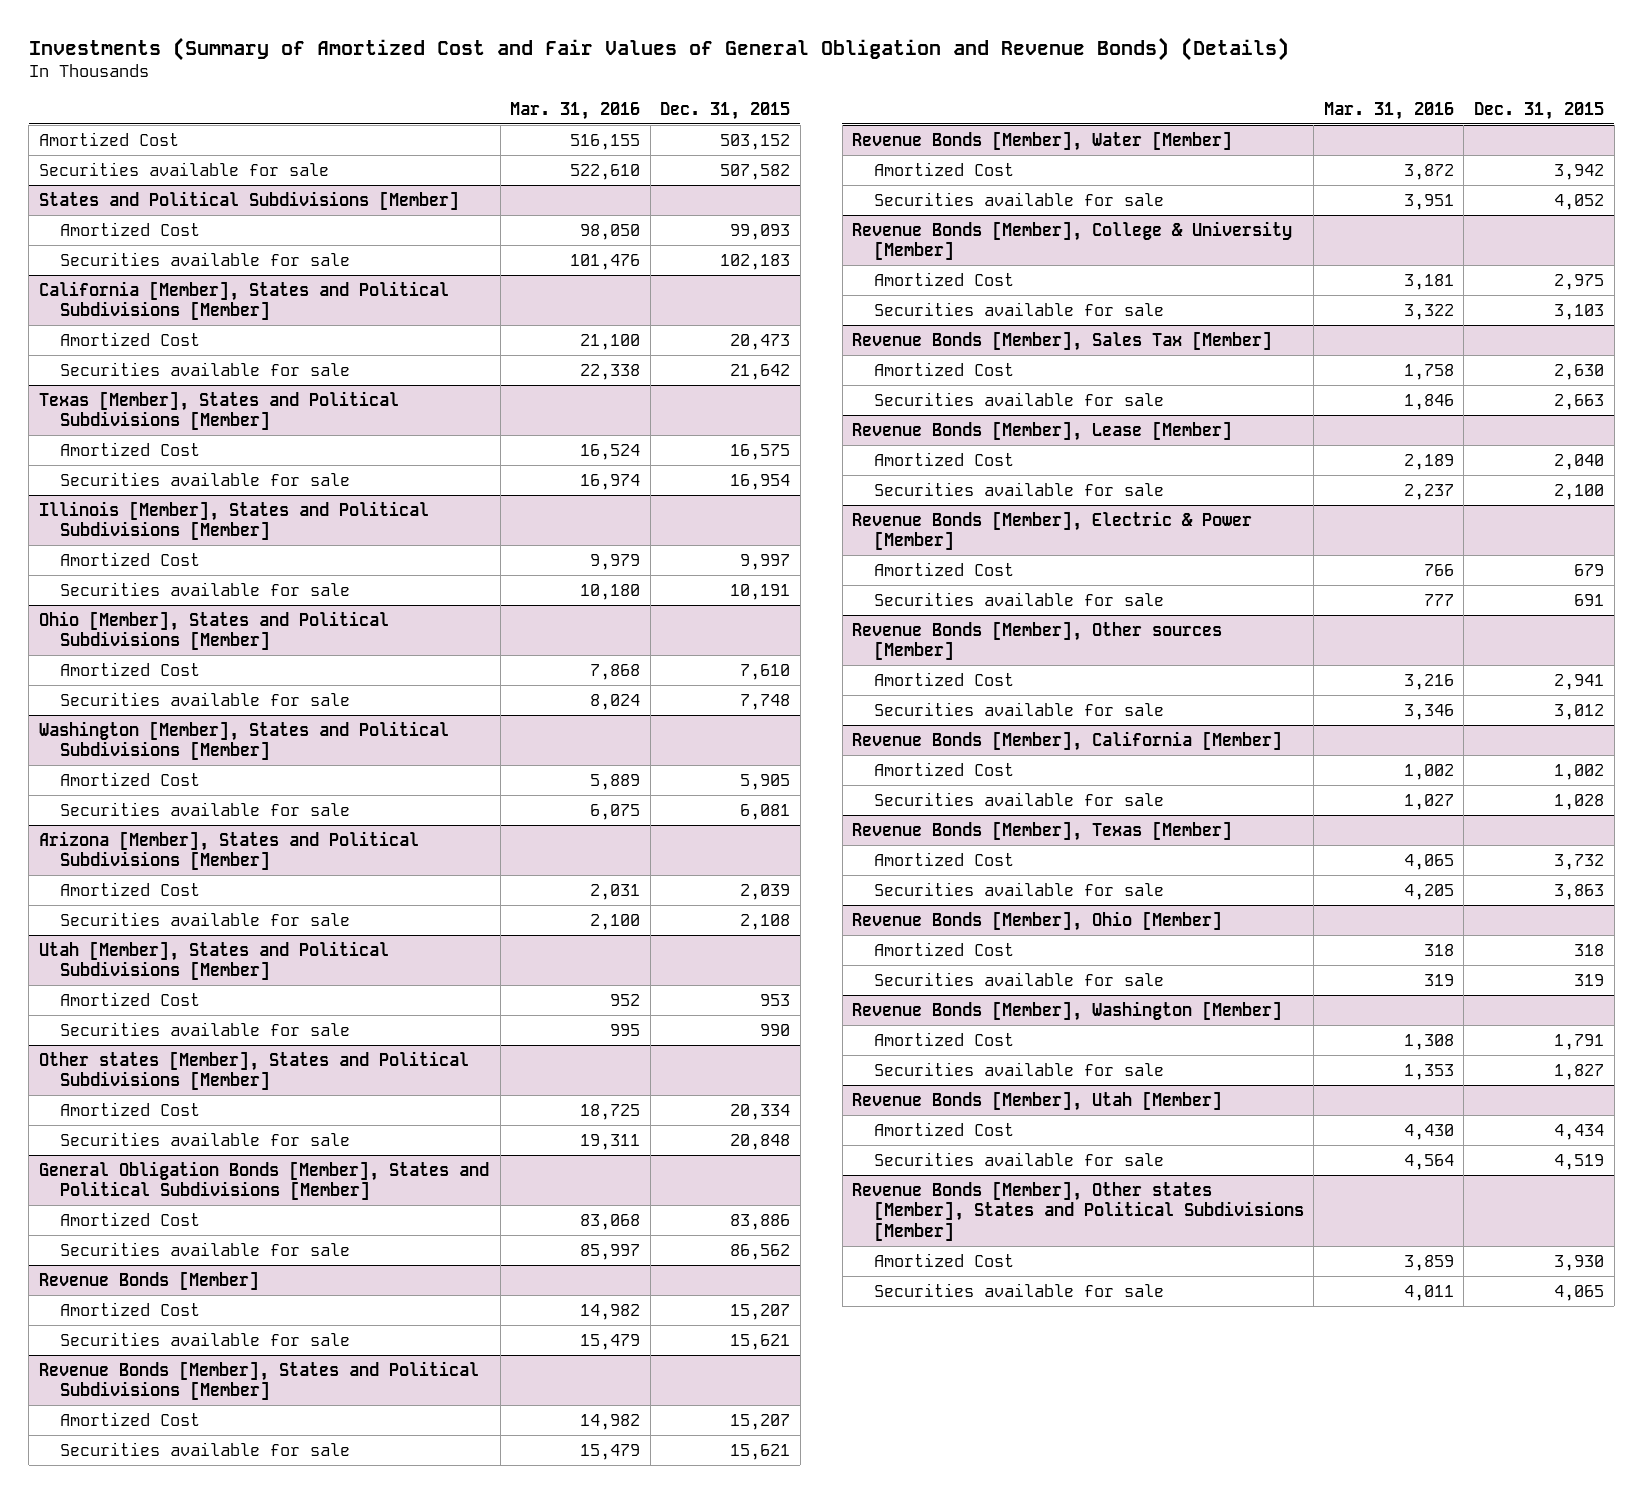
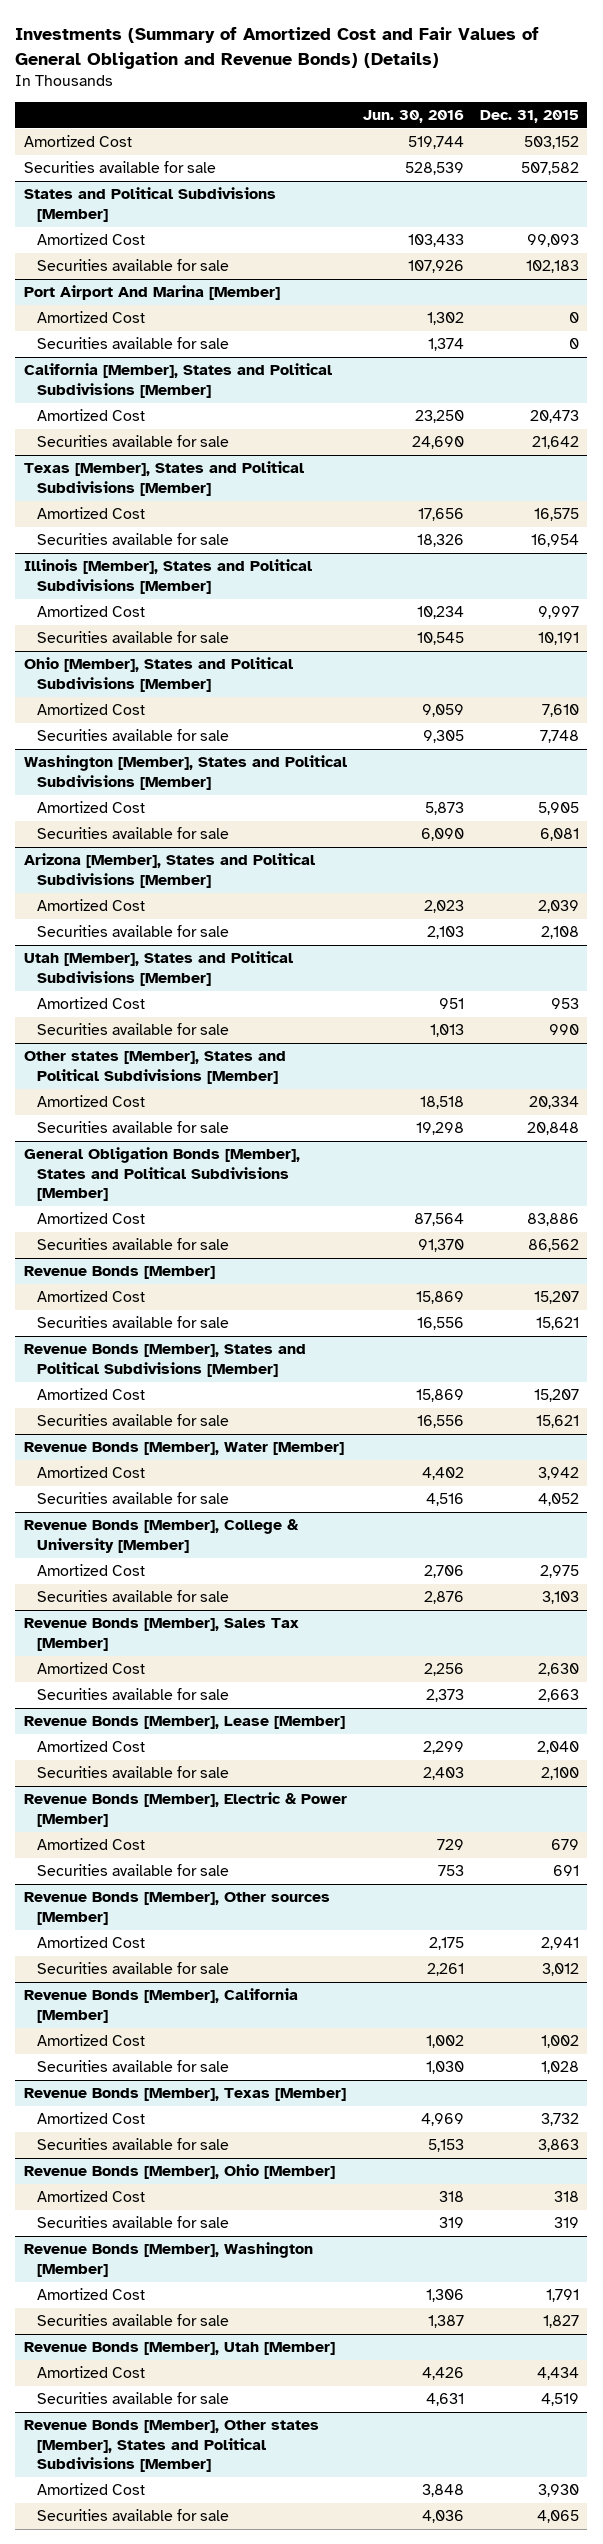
[510,101,641,120] Mar. 31, 2016 -> none
none -> [362,110,464,124] Jun. 30, 2016
none -> [23,285,280,301] Port Airport And Marina [Member]
none -> [37,311,146,324] Amortized Cost
none -> [37,337,230,350] Securities available for sale

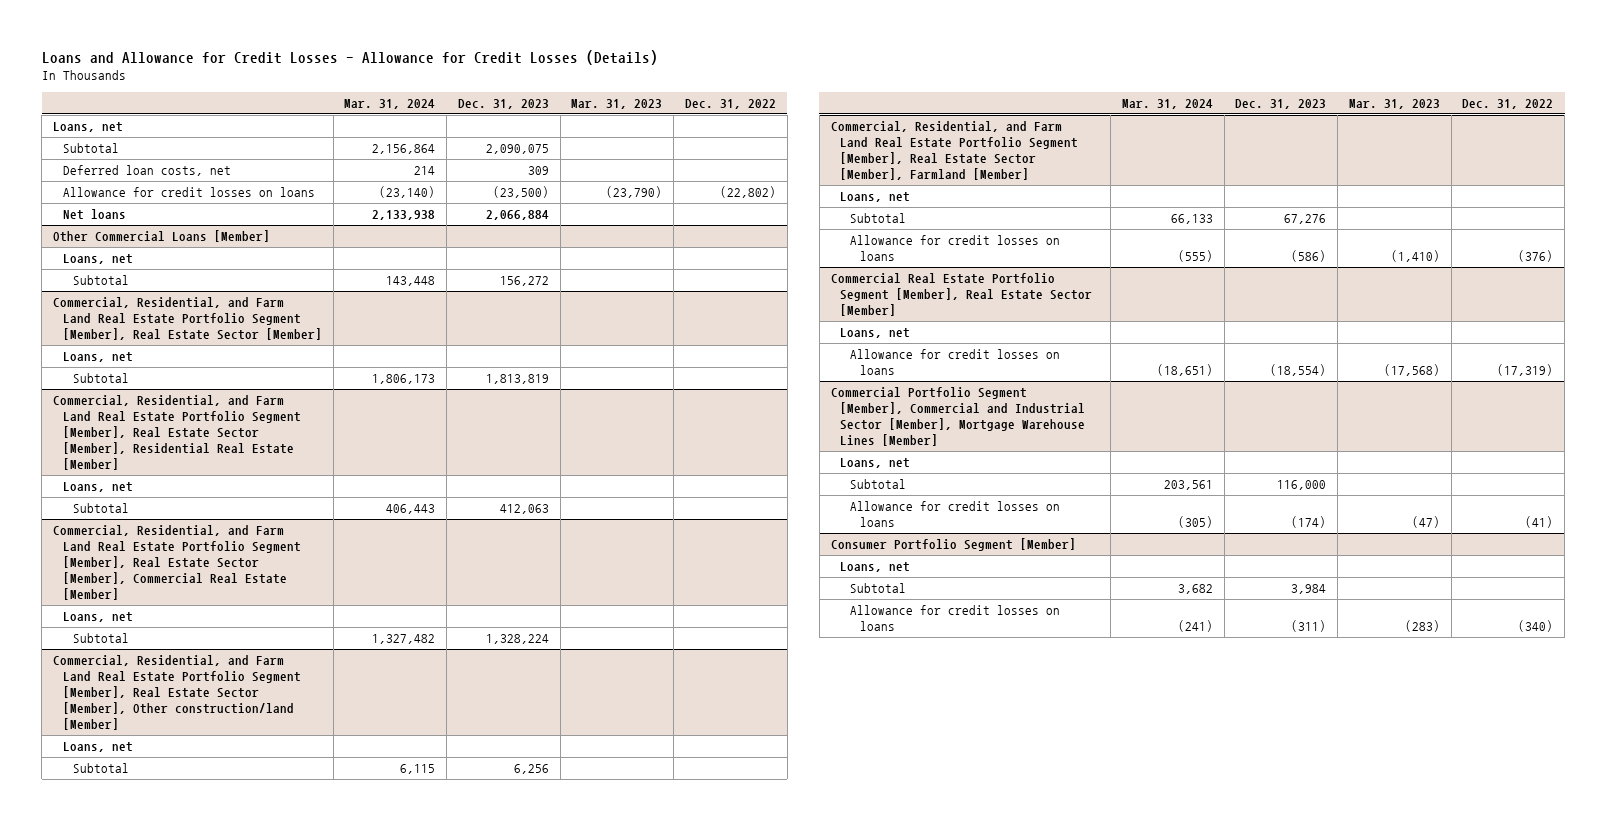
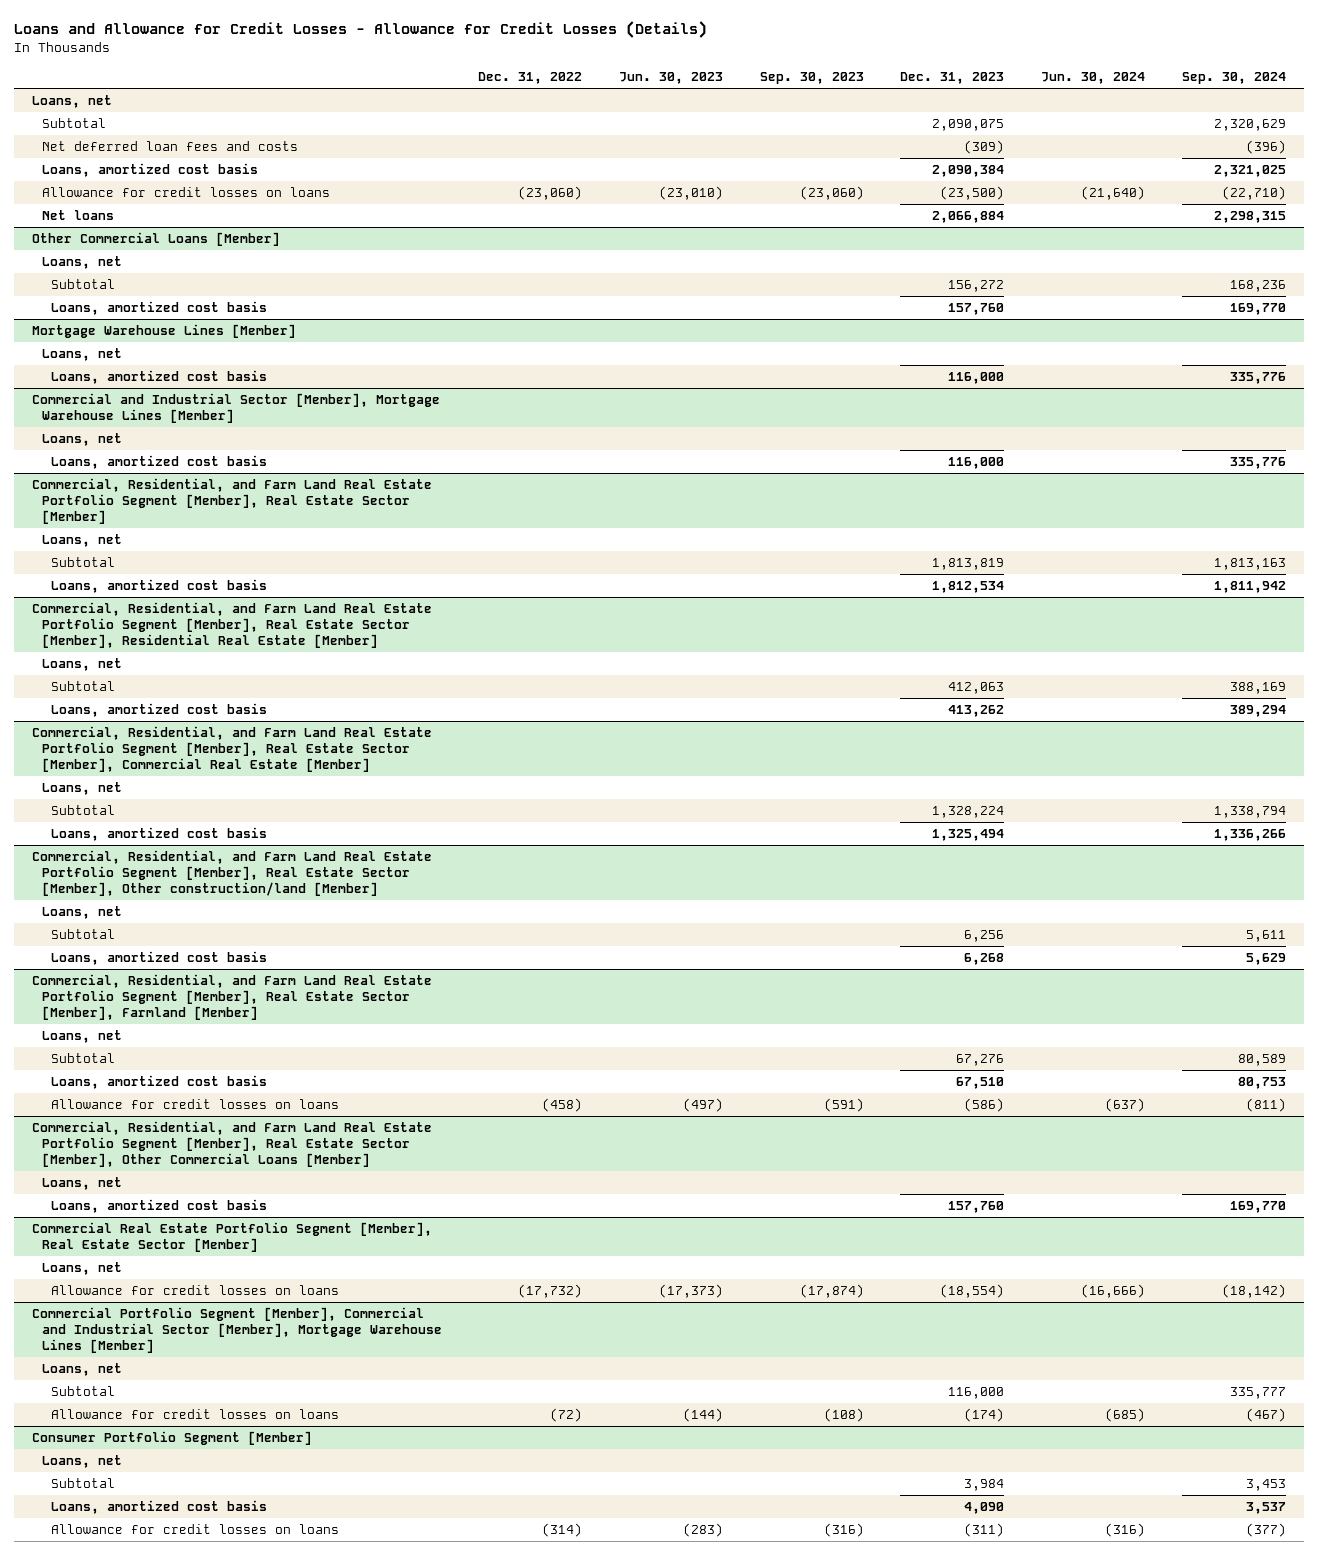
[344,98,436,109] Mar. 31, 2024 -> none
[571,98,663,109] Mar. 31, 2023 -> none
none -> [619,71,724,84] Jun. 30, 2023
none -> [759,71,864,84] Sep. 30, 2023
none -> [1041,71,1146,84] Jun. 30, 2024
none -> [1181,71,1286,84] Sep. 30, 2024
[62,164,231,176] Deferred loan costs, net -> [41,141,298,152] Net deferred loan fees and costs
[527,165,549,175] 309 -> [964,140,1005,155] (309)
none -> [41,163,258,178] Loans, amortized cost basis
[719,185,776,198] (22,802) -> [518,186,583,201] (23,060)
none -> [50,301,267,316] Loans, amortized cost basis
none -> [32,324,297,339] Mortgage Warehouse Lines [Member]
none -> [41,348,122,362] Loans, net
none -> [50,370,267,385] Loans, amortized cost basis
none -> [32,393,441,423] Commercial and Industrial Sector [Member], Mortgage Warehouse Lines [Member]
none -> [41,433,122,447] Loans, net
none -> [50,455,267,470] Loans, amortized cost basis
none -> [50,579,267,594] Loans, amortized cost basis
none -> [50,703,267,718] Loans, amortized cost basis
none -> [50,827,267,842] Loans, amortized cost basis
none -> [50,951,267,966] Loans, amortized cost basis
none -> [50,1075,267,1090] Loans, amortized cost basis
[1518,250,1554,263] (376) -> [542,1098,583,1113] (458)
none -> [32,1121,433,1167] Commercial, Residential, and Farm Land Real Estate Portfolio Segment [Member], Real Estate Sector [Member], Other Commercial Loans [Member]
none -> [41,1177,122,1191] Loans, net
none -> [50,1199,267,1214] Loans, amortized cost basis
[1497,364,1554,377] (17,319) -> [518,1284,583,1299] (17,732)
[1525,516,1554,529] (41) -> [550,1408,583,1423] (72)
none -> [50,1500,267,1515] Loans, amortized cost basis
[1518,620,1554,633] (340) -> [542,1523,583,1538] (314)

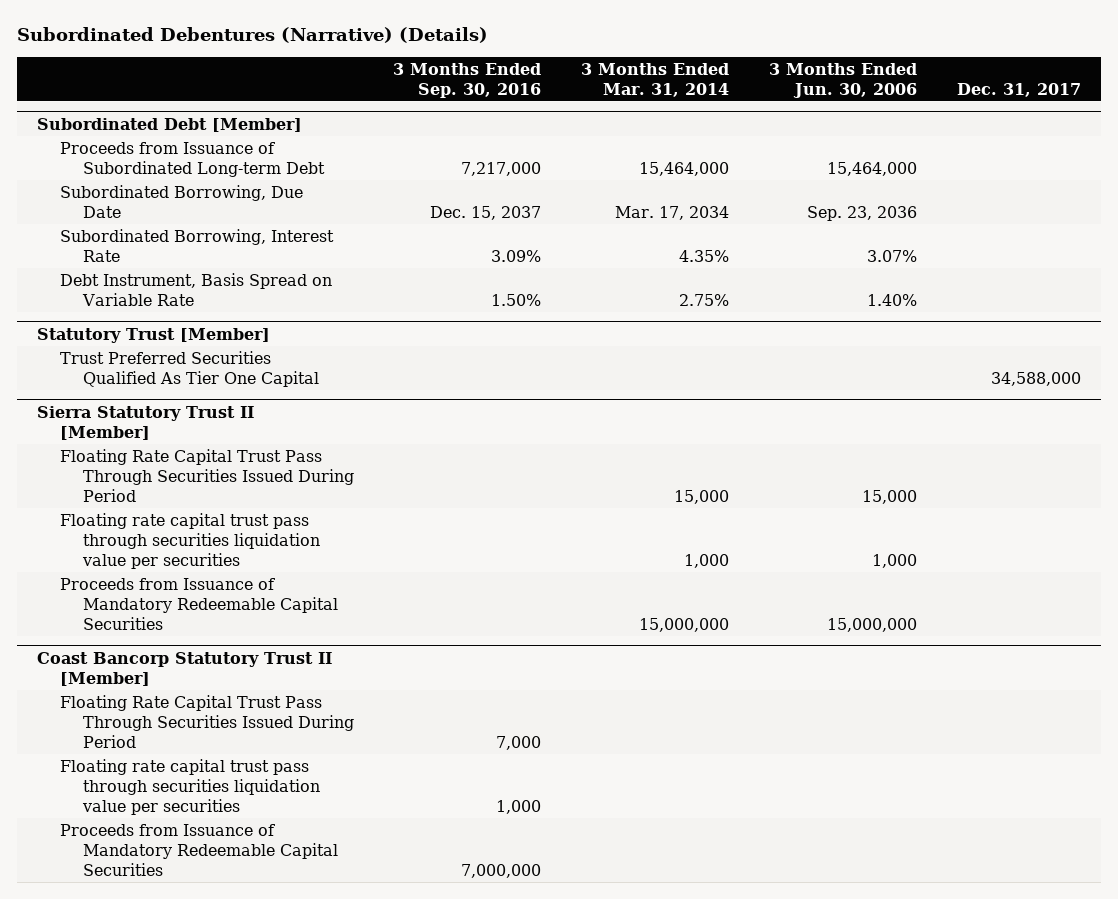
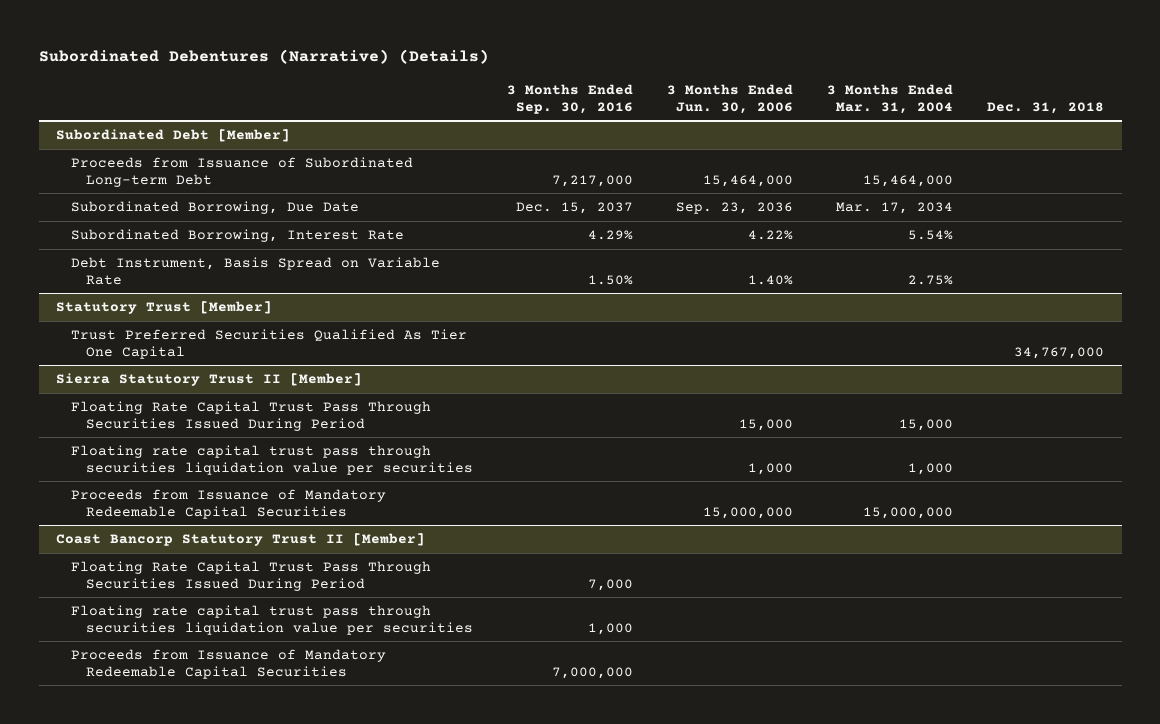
[581,62,730,97] 3 Months Ended Mar. 31, 2014 -> none
[956,82,1081,97] Dec. 31, 2017 -> none
none -> [827,84,954,114] 3 Months Ended Mar. 31, 2004
none -> [987,101,1105,114] Dec. 31, 2018
[491,249,542,262] 3.09% -> [588,230,634,241] 4.29%
[866,249,917,262] 3.07% -> [748,230,794,241] 4.22%

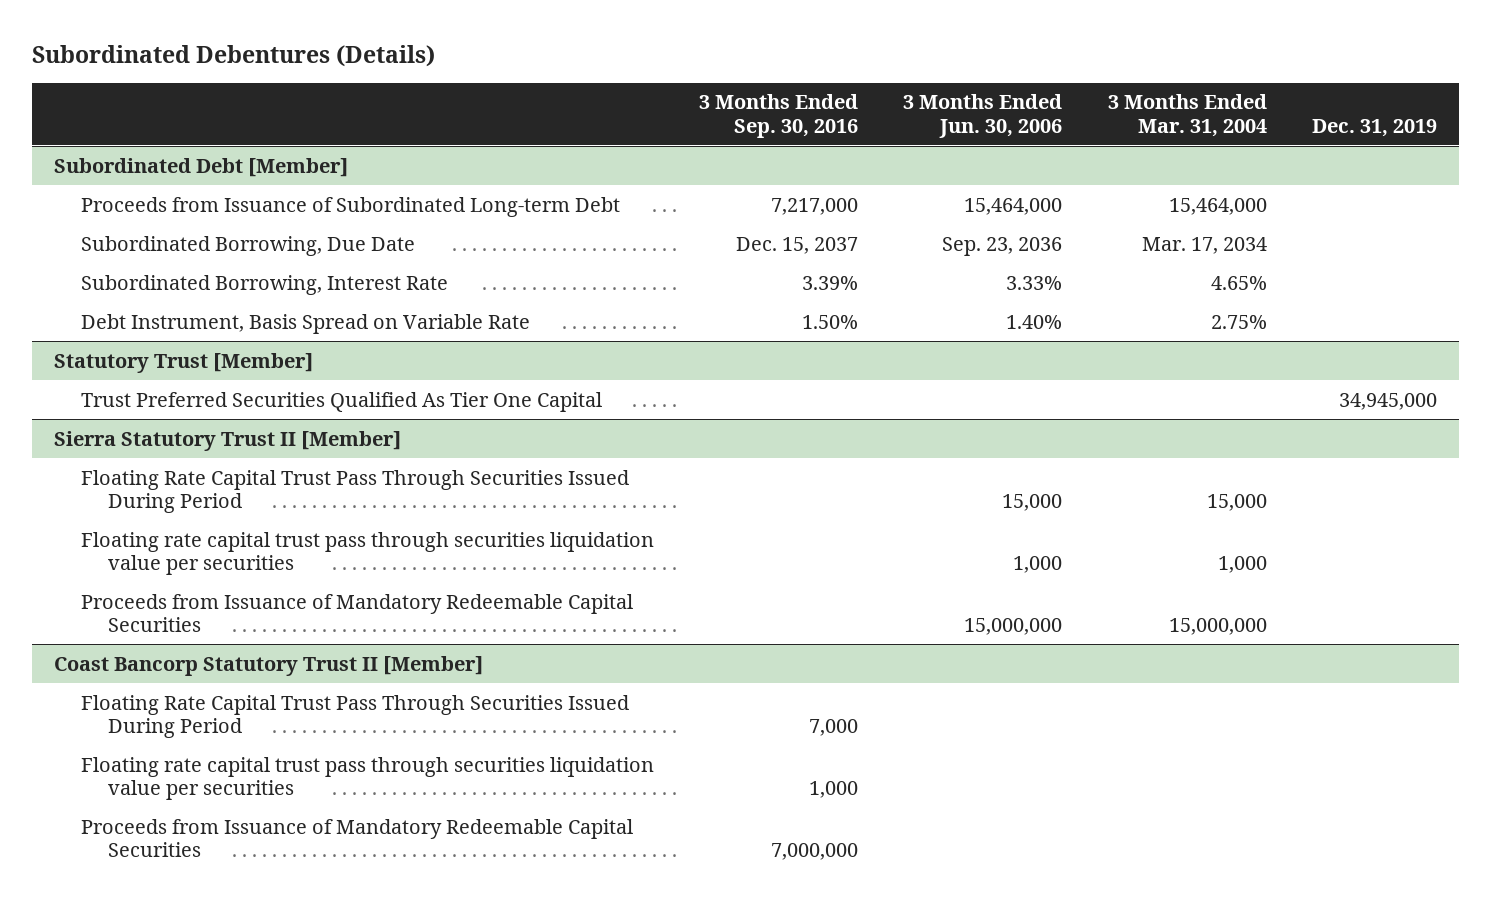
[38,49,489,65] Subordinated Debentures (Narrative) (Details) -> [31,44,435,67] Subordinated Debentures (Details)
[987,101,1105,114] Dec. 31, 2018 -> none
none -> [1311,118,1437,137] Dec. 31, 2019
[588,230,634,241] 4.29% -> [802,275,859,290] 3.39%
[748,230,794,241] 4.22% -> [1006,275,1063,290] 3.33%
[908,230,954,241] 5.54% -> [1210,275,1267,290] 4.65%

